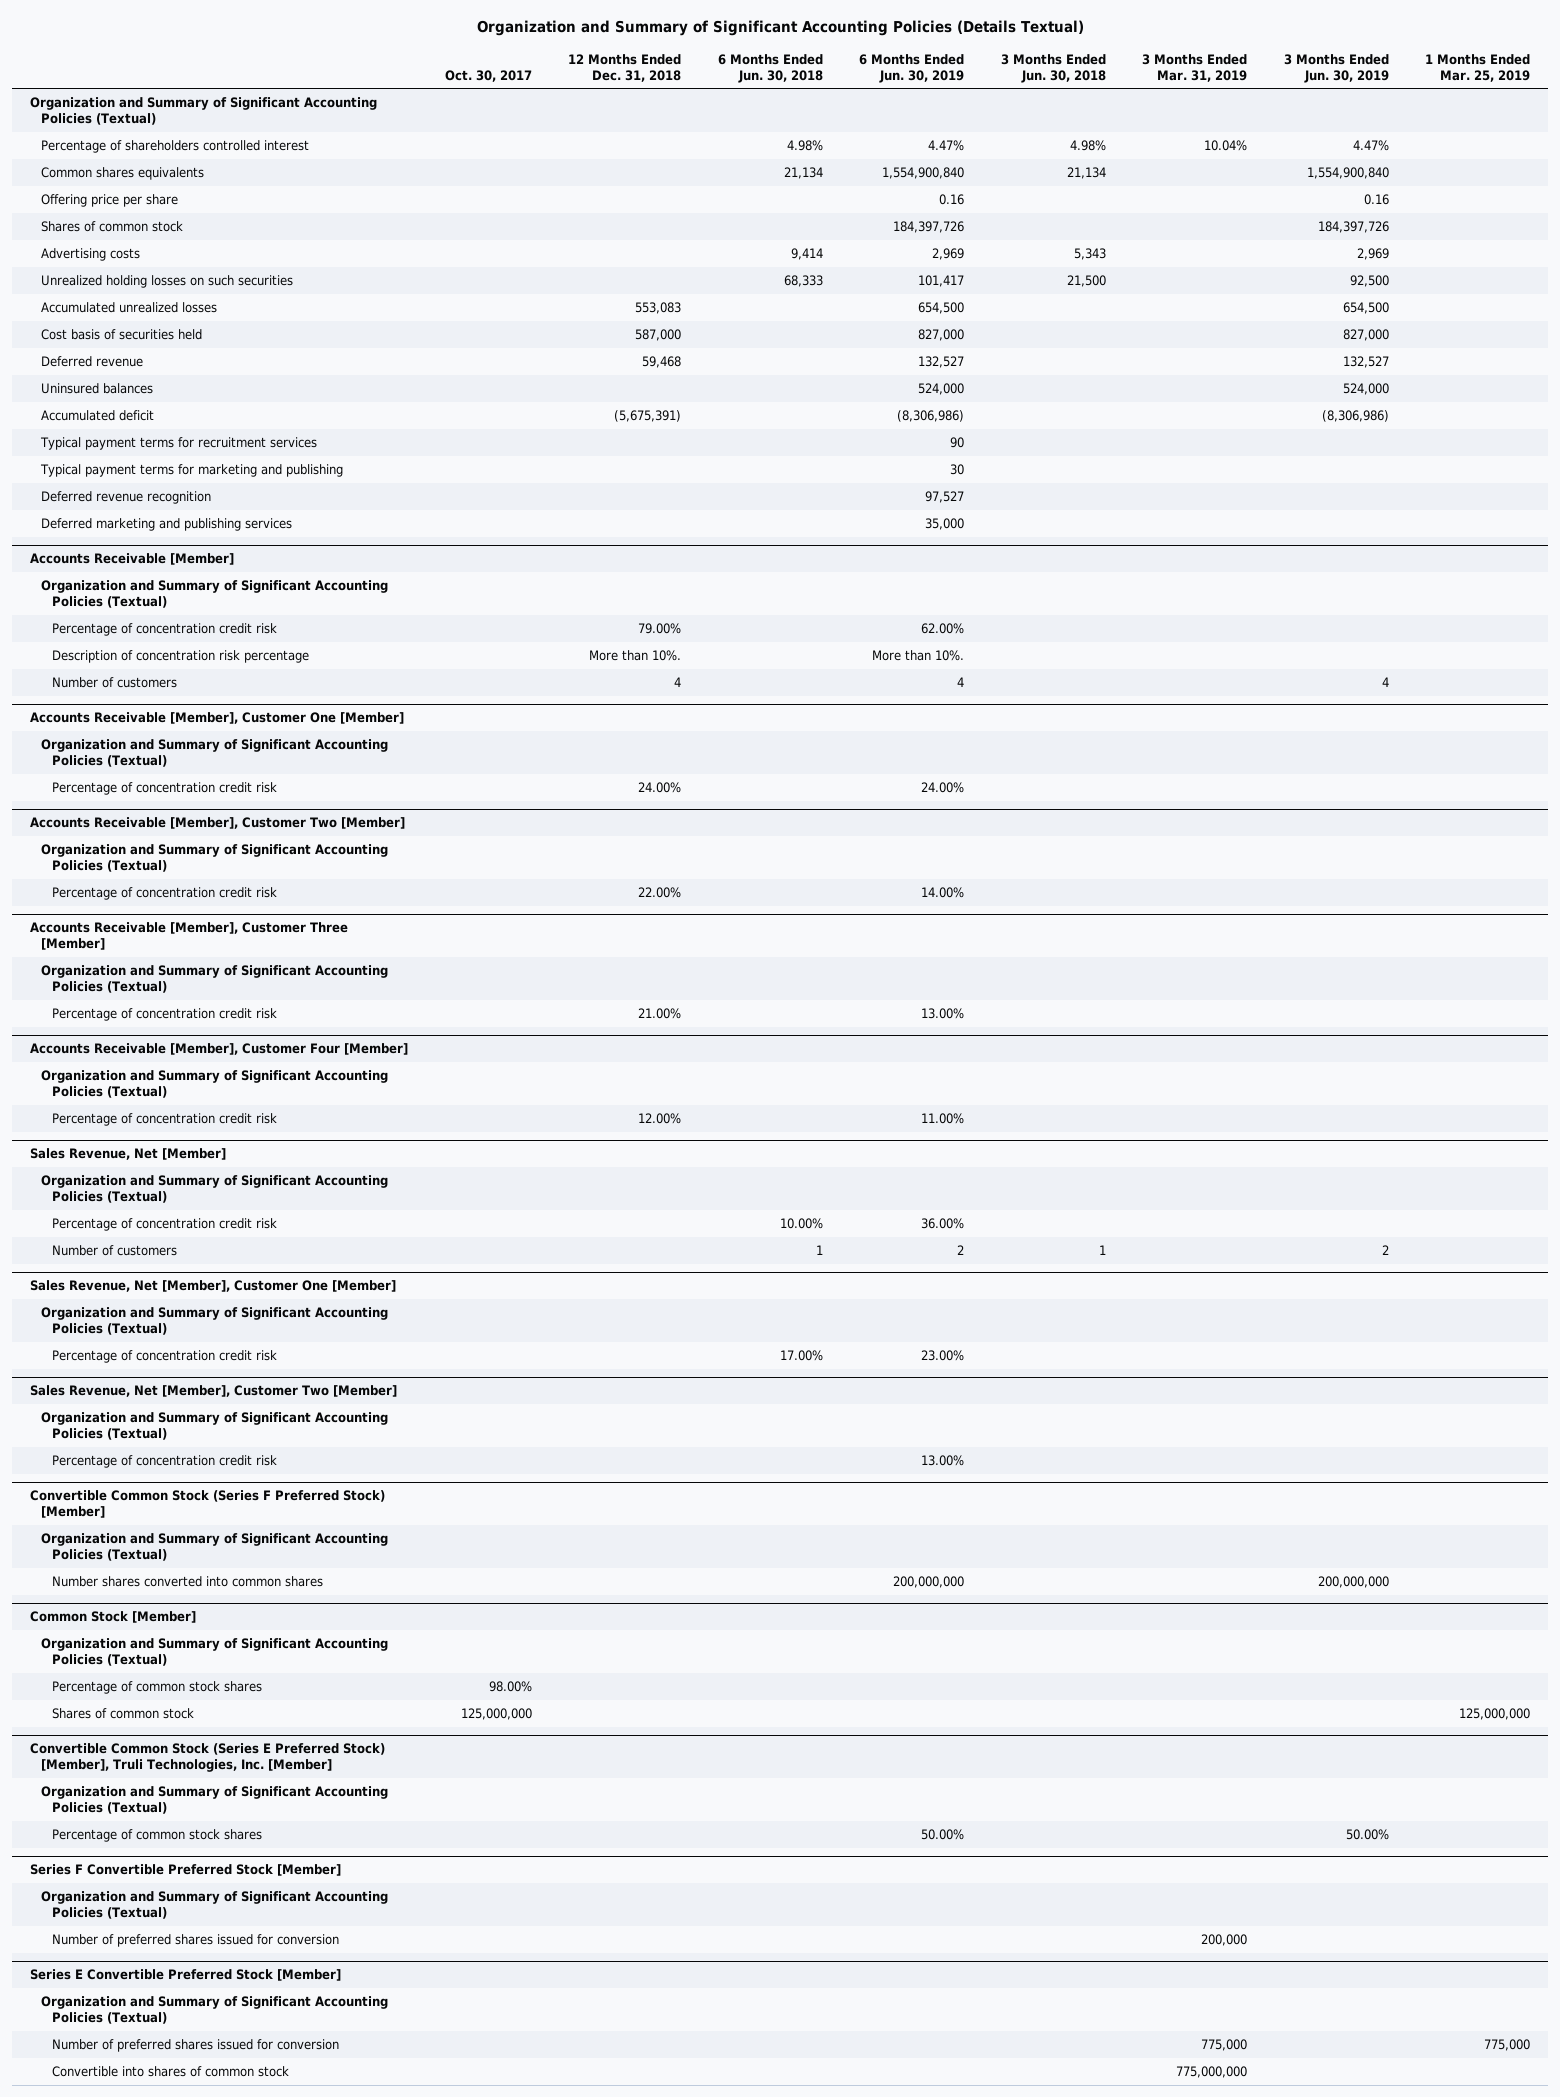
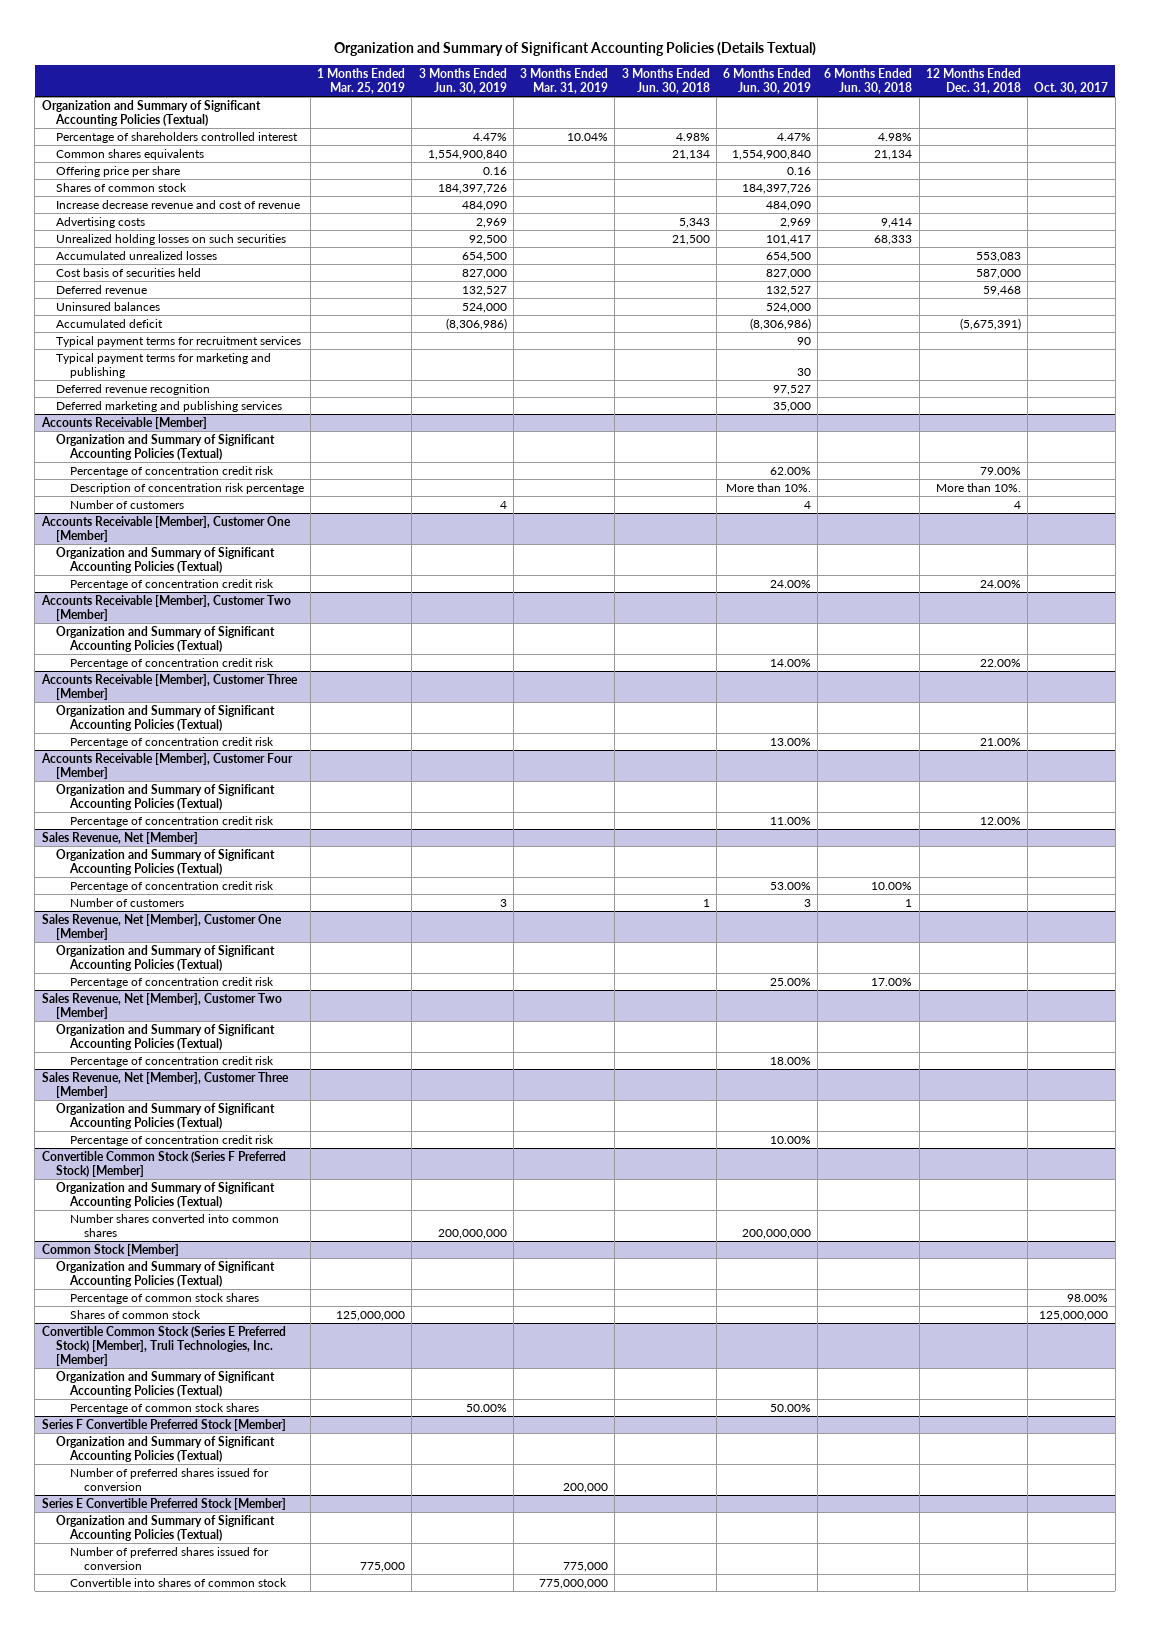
none -> [55,199,300,209] Increase decrease revenue and cost of revenue
[921,1218,965,1230] 36.00% -> [770,881,812,890] 53.00%
[957,1245,965,1256] 2 -> [804,898,812,907] 3
[1381,1245,1389,1256] 2 -> [499,898,507,907] 3
[921,1350,965,1362] 23.00% -> [770,977,812,986] 25.00%
[921,1455,965,1467] 13.00% -> [770,1056,812,1065] 18.00%
none -> [41,1071,289,1098] Sales Revenue, Net [Member], Customer Three [Member]
none -> [55,1102,275,1129] Organization and Summary of Significant Accounting Policies (Textual)
none -> [69,1134,274,1146] Percentage of concentration credit risk

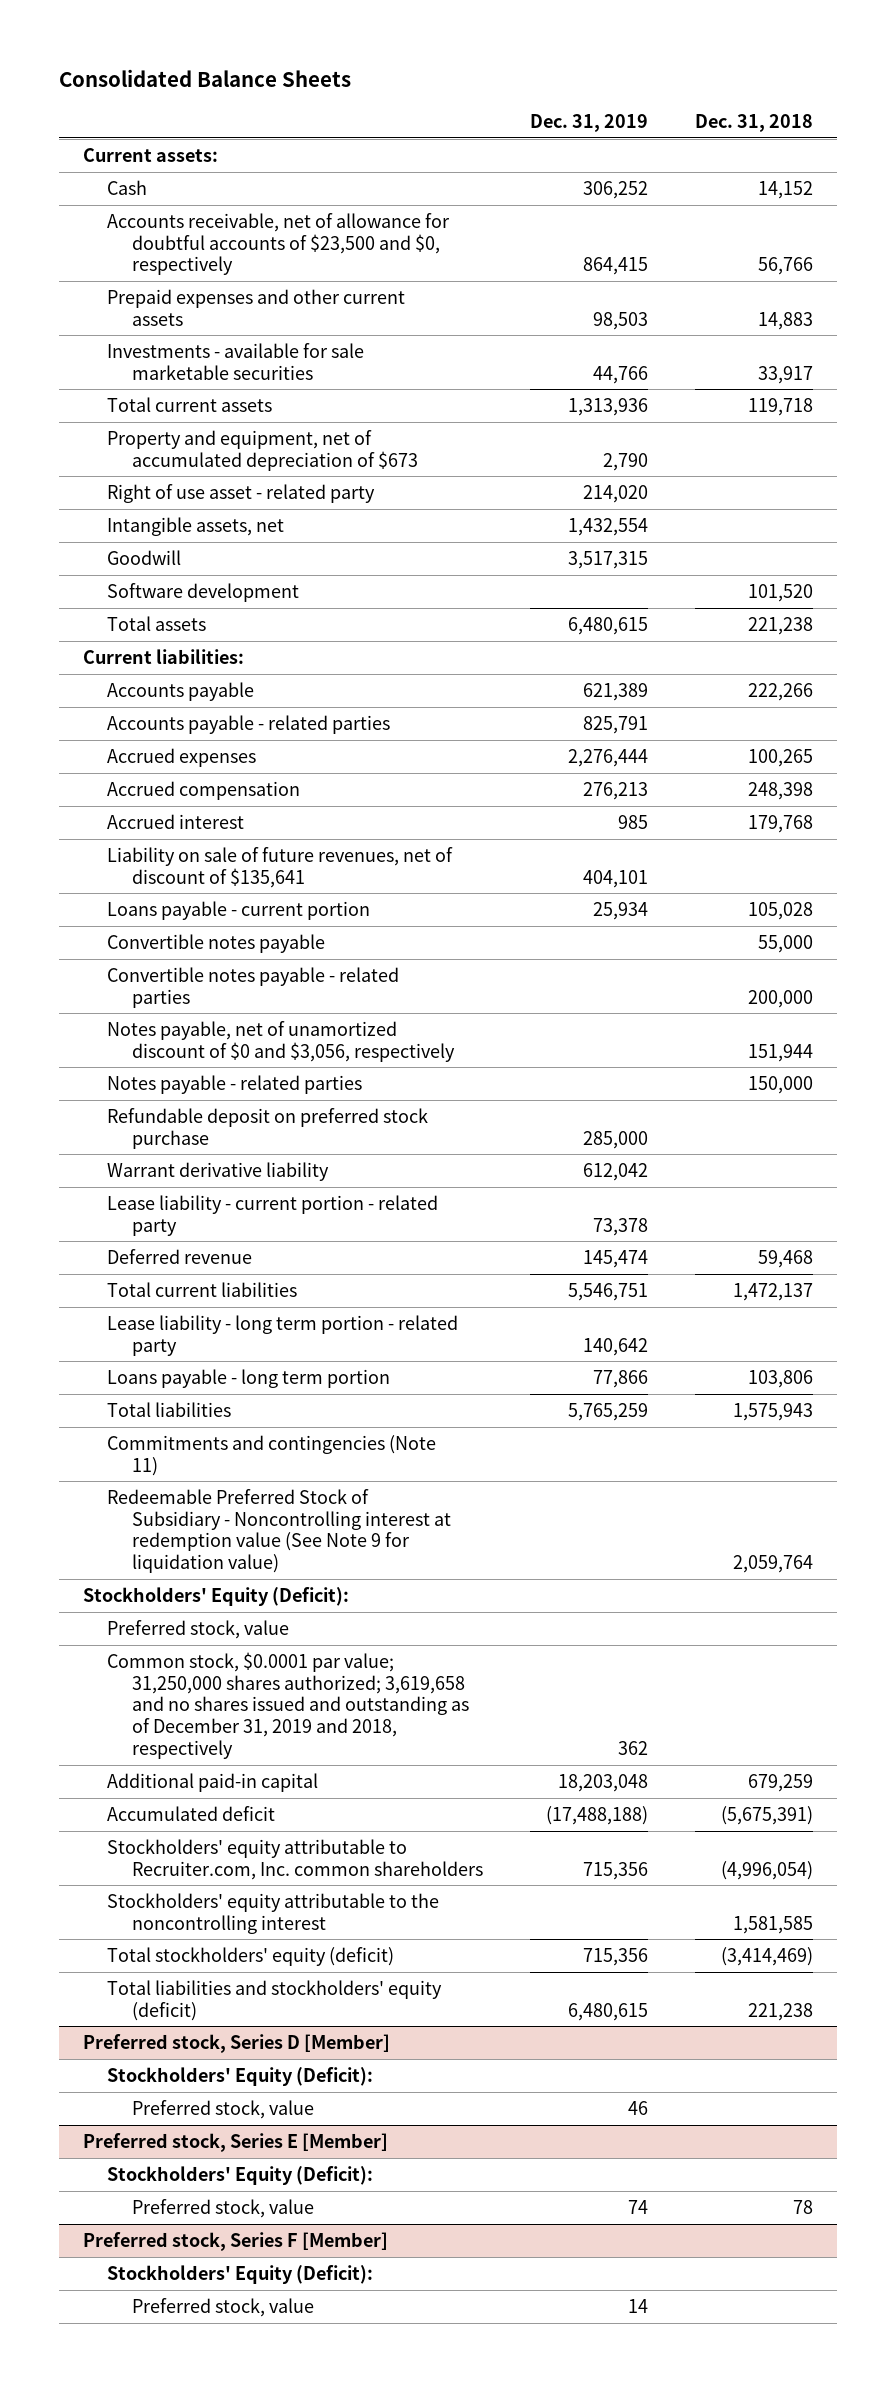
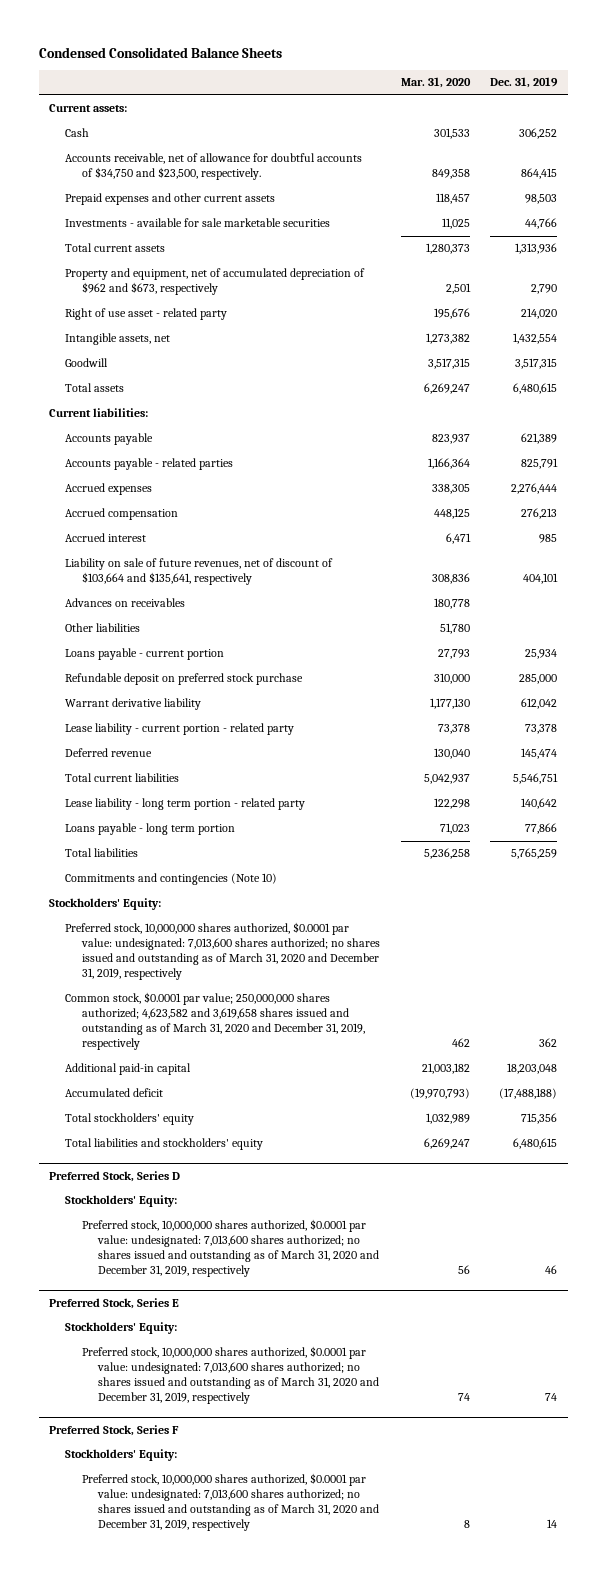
[59,69,352,88] Consolidated Balance Sheets -> [38,46,282,58] Condensed Consolidated Balance Sheets
[695,113,814,132] Dec. 31, 2018 -> none
none -> [400,77,471,89] Mar. 31, 2020
[107,212,451,276] Accounts receivable, net of allowance for doubtful accounts of $23,500 and $0, respectively -> [65,153,363,181] Accounts receivable, net of allowance for doubtful accounts of $34,750 and $23,500, respectively.
[107,429,418,471] Property and equipment, net of accumulated depreciation of $673 -> [65,268,366,296] Property and equipment, net of accumulated depreciation of $962 and $673, respectively
[107,582,300,602] Software development -> none
[107,846,454,888] Liability on sale of future revenues, net of discount of $135,641 -> [65,558,334,586] Liability on sale of future revenues, net of discount of $103,664 and $135,641, respectively
none -> [65,598,186,608] Advances on receivables
none -> [65,623,141,633] Other liabilities
[107,933,326,953] Convertible notes payable -> none
[107,966,400,1008] Convertible notes payable - related parties -> none
[107,1020,455,1062] Notes payable, net of unamortized discount of $0 and $3,056, respectively -> none
[107,1074,363,1094] Notes payable - related parties -> none
[107,1488,451,1574] Redeemable Preferred Stock of Subsidiary - Noncontrolling interest at redemption value (See Note 9 for liquidation value) -> none
[107,1434,437,1476] Commitments and contingencies (Note 11) -> [65,873,278,886] Commitments and contingencies (Note 10)
[82,1586,349,1606] Stockholders' Equity (Deficit): -> [49,898,162,911] Stockholders' Equity:
[107,1619,290,1639] Preferred stock, value -> [65,922,380,981] Preferred stock, 10,000,000 shares authorized, $0.0001 par value: undesignated: 7,013,600 shares authorized; no shares issued and outstanding as of March 31, 2020 and December 31, 2019, respectively
[107,1651,469,1760] Common stock, $0.0001 par value; 31,250,000 shares authorized; 3,619,658 and no shares issued and outstanding as of December 31, 2019 and 2018, respectively -> [65,992,365,1051] Common stock, $0.0001 par value; 250,000,000 shares authorized; 4,623,582 and 3,619,658 shares issued and outstanding as of March 31, 2020 and December 31, 2019, respectively
[107,1838,483,1880] Stockholders' equity attributable to Recruiter.com, Inc. common shareholders -> none
[107,1892,440,1934] Stockholders' equity attributable to the noncontrolling interest -> none
[107,1946,395,1966] Total stockholders' equity (deficit) -> [65,1113,195,1126] Total stockholders' equity
[107,1979,443,2021] Total liabilities and stockholders' equity (deficit) -> [65,1138,264,1151] Total liabilities and stockholders' equity
[82,2033,390,2053] Preferred stock, Series D [Member] -> [49,1170,181,1182] Preferred Stock, Series D
[107,2066,374,2086] Stockholders' Equity (Deficit): -> [65,1195,178,1208] Stockholders' Equity:
[131,2099,314,2119] Preferred stock, value -> [81,1219,379,1278] Preferred stock, 10,000,000 shares authorized, $0.0001 par value: undesignated: 7,013,600 shares authorized; no shares issued and outstanding as of March 31, 2020 and December 31, 2019, respectively
[82,2132,388,2152] Preferred stock, Series E [Member] -> [49,1297,180,1309] Preferred Stock, Series E
[107,2165,374,2185] Stockholders' Equity (Deficit): -> [65,1322,178,1335] Stockholders' Equity:
[131,2198,314,2218] Preferred stock, value -> [81,1346,379,1405] Preferred stock, 10,000,000 shares authorized, $0.0001 par value: undesignated: 7,013,600 shares authorized; no shares issued and outstanding as of March 31, 2020 and December 31, 2019, respectively
[82,2231,388,2251] Preferred stock, Series F [Member] -> [49,1424,180,1436] Preferred Stock, Series F
[107,2264,374,2284] Stockholders' Equity (Deficit): -> [65,1449,178,1462] Stockholders' Equity:
[131,2297,314,2317] Preferred stock, value -> [81,1473,379,1532] Preferred stock, 10,000,000 shares authorized, $0.0001 par value: undesignated: 7,013,600 shares authorized; no shares issued and outstanding as of March 31, 2020 and December 31, 2019, respectively

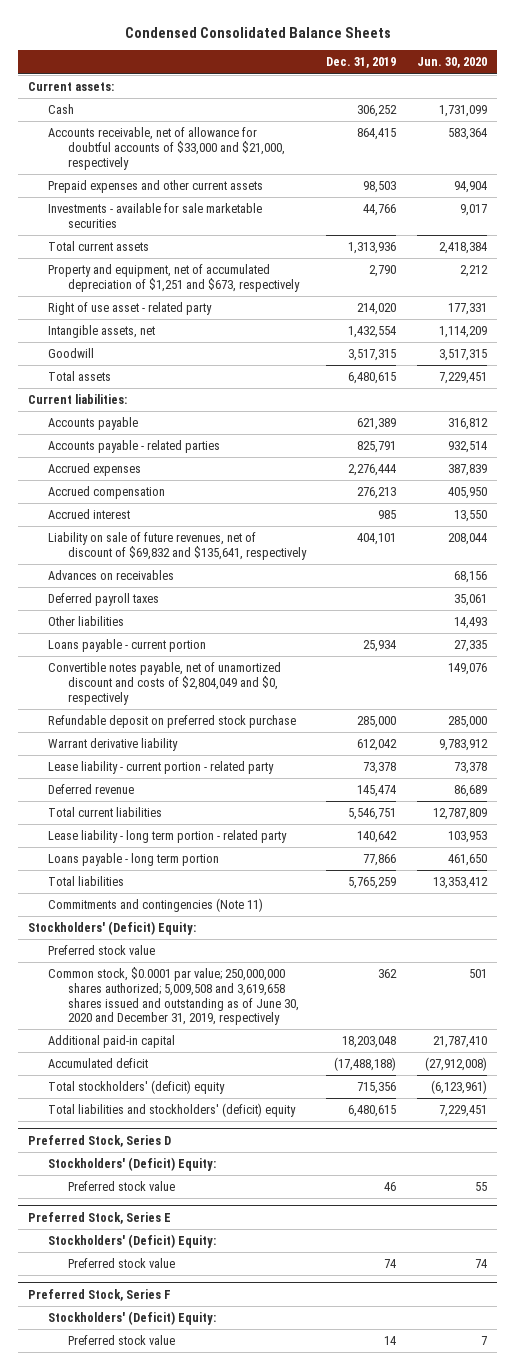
[400,77,471,89] Mar. 31, 2020 -> none
none -> [417,57,488,69] Jun. 30, 2020
[65,153,363,181] Accounts receivable, net of allowance for doubtful accounts of $34,750 and $23,500, respectively. -> [47,127,285,170] Accounts receivable, net of allowance for doubtful accounts of $33,000 and $21,000, respectively
[65,268,366,296] Property and equipment, net of accumulated depreciation of $962 and $673, respectively -> [47,264,300,292] Property and equipment, net of accumulated depreciation of $1,251 and $673, respectively
[65,558,334,586] Liability on sale of future revenues, net of discount of $103,664 and $135,641, respectively -> [47,532,307,560] Liability on sale of future revenues, net of discount of $69,832 and $135,641, respectively
none -> [47,593,159,607] Deferred payroll taxes
none -> [47,662,281,705] Convertible notes payable, net of unamortized discount and costs of $2,804,049 and $0, respectively
[65,873,278,886] Commitments and contingencies (Note 10) -> [47,898,263,913] Commitments and contingencies (Note 11)
[49,898,162,911] Stockholders' Equity: -> [28,921,197,936] Stockholders' (Deficit) Equity:
[65,922,380,981] Preferred stock, 10,000,000 shares authorized, $0.0001 par value: undesignated: 7,013,600 shares authorized; no shares issued and outstanding as of March 31, 2020 and December 31, 2019, respectively -> [47,945,155,956] Preferred stock value
[65,992,365,1051] Common stock, $0.0001 par value; 250,000,000 shares authorized; 4,623,582 and 3,619,658 shares issued and outstanding as of March 31, 2020 and December 31, 2019, respectively -> [47,967,299,1026] Common stock, $0.0001 par value; 250,000,000 shares authorized; 5,009,508 and 3,619,658 shares issued and outstanding as of June 30, 2020 and December 31, 2019, respectively
[65,1113,195,1126] Total stockholders' equity -> [47,1080,225,1095] Total stockholders' (deficit) equity
[65,1138,264,1151] Total liabilities and stockholders' equity -> [47,1103,296,1118] Total liabilities and stockholders' (deficit) equity
[65,1195,178,1208] Stockholders' Equity: -> [47,1157,216,1172] Stockholders' (Deficit) Equity:
[81,1219,379,1278] Preferred stock, 10,000,000 shares authorized, $0.0001 par value: undesignated: 7,013,600 shares authorized; no shares issued and outstanding as of March 31, 2020 and December 31, 2019, respectively -> [67,1181,175,1192] Preferred stock value
[65,1322,178,1335] Stockholders' Equity: -> [47,1234,216,1249] Stockholders' (Deficit) Equity:
[81,1346,379,1405] Preferred stock, 10,000,000 shares authorized, $0.0001 par value: undesignated: 7,013,600 shares authorized; no shares issued and outstanding as of March 31, 2020 and December 31, 2019, respectively -> [67,1258,175,1269] Preferred stock value
[65,1449,178,1462] Stockholders' Equity: -> [47,1311,216,1326] Stockholders' (Deficit) Equity:
[81,1473,379,1532] Preferred stock, 10,000,000 shares authorized, $0.0001 par value: undesignated: 7,013,600 shares authorized; no shares issued and outstanding as of March 31, 2020 and December 31, 2019, respectively -> [67,1335,175,1346] Preferred stock value

